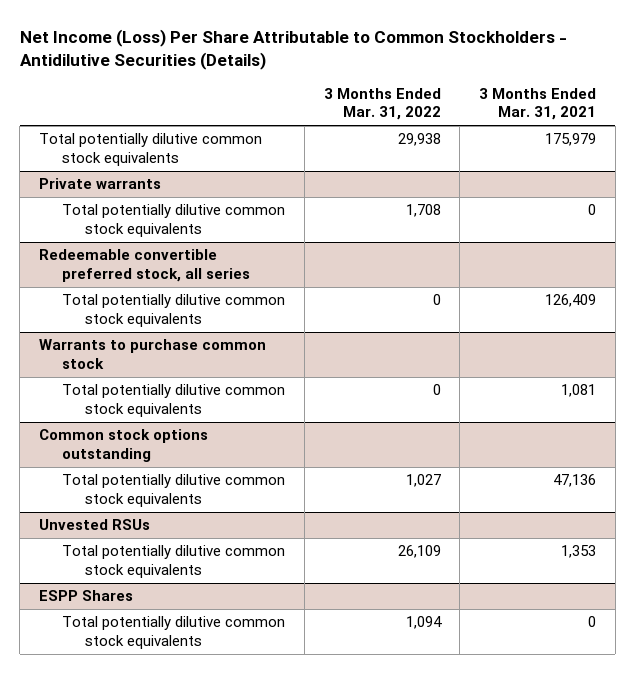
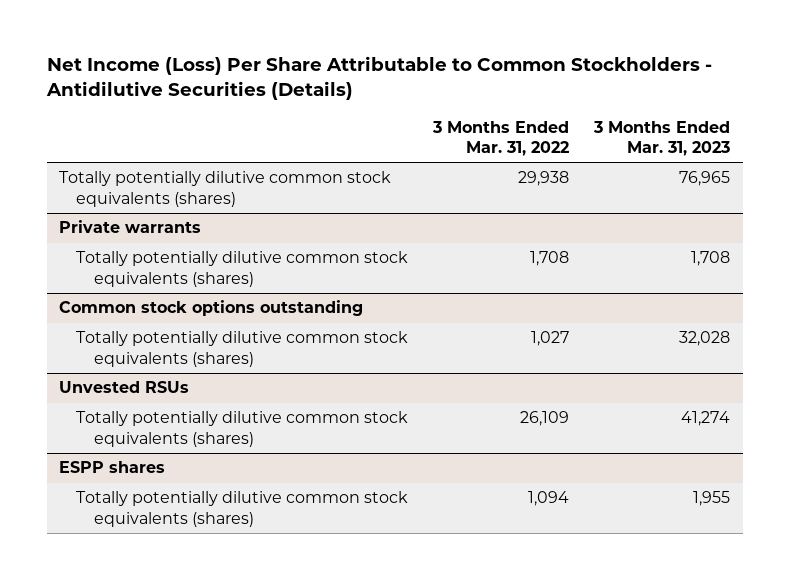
[479,87,597,121] 3 Months Ended Mar. 31, 2021 -> none
none -> [593,120,731,157] 3 Months Ended Mar. 31, 2023
[38,133,262,167] Total potentially dilutive common stock equivalents -> [59,171,392,207] Totally potentially dilutive common stock equivalents (shares)
[38,249,251,283] Redeemable convertible preferred stock, all series -> none
[62,294,286,328] Total potentially dilutive common stock equivalents -> none
[38,339,266,370] Warrants to purchase common stock -> none
[62,384,286,418] Total potentially dilutive common stock equivalents -> none
[62,204,286,238] Total potentially dilutive common stock equivalents -> [76,251,409,287] Totally potentially dilutive common stock equivalents (shares)
[62,474,286,508] Total potentially dilutive common stock equivalents -> [76,331,409,367] Totally potentially dilutive common stock equivalents (shares)
[62,545,286,579] Total potentially dilutive common stock equivalents -> [76,411,409,447] Totally potentially dilutive common stock equivalents (shares)
[38,590,133,602] ESPP Shares -> [59,461,166,474] ESPP shares
[62,616,286,650] Total potentially dilutive common stock equivalents -> [76,491,409,527] Totally potentially dilutive common stock equivalents (shares)

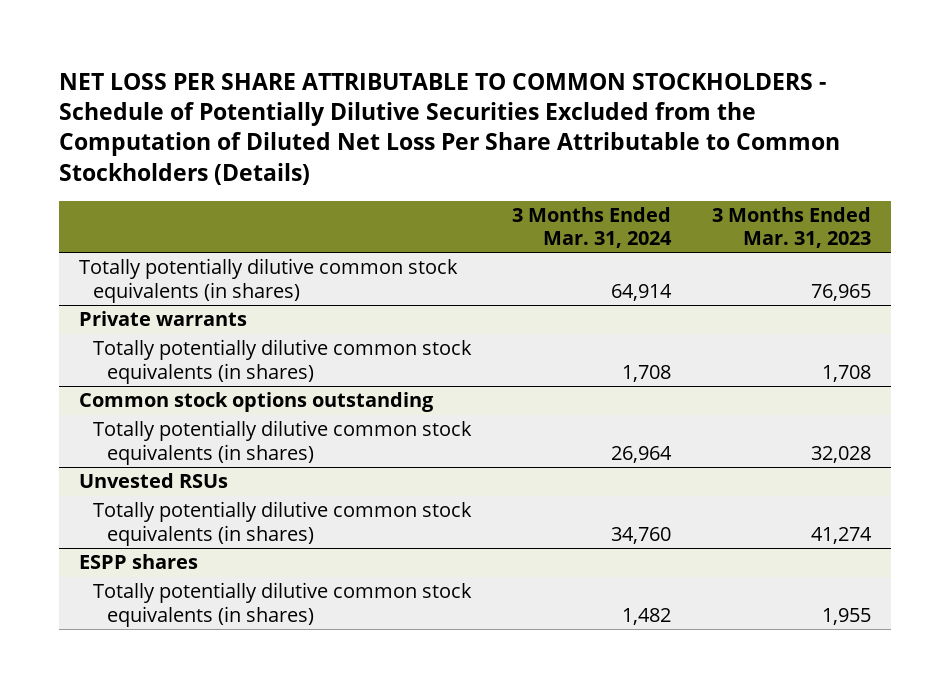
[45,56,712,101] Net Income (Loss) Per Share Attributable to Common Stockholders - Antidilutive Securities (Details) -> [59,72,841,185] NET LOSS PER SHARE ATTRIBUTABLE TO COMMON STOCKHOLDERS - Schedule of Potentially Dilutive Securities Excluded from the Computation of Diluted Net Loss Per Share Attributable to Common Stockholders (Details)
[432,120,570,157] 3 Months Ended Mar. 31, 2022 -> none
none -> [512,206,673,249] 3 Months Ended Mar. 31, 2024
[59,171,392,207] Totally potentially dilutive common stock equivalents (shares) -> [79,258,459,303] Totally potentially dilutive common stock equivalents (in shares)
[76,251,409,287] Totally potentially dilutive common stock equivalents (shares) -> [93,339,473,384] Totally potentially dilutive common stock equivalents (in shares)
[76,331,409,367] Totally potentially dilutive common stock equivalents (shares) -> [93,420,473,465] Totally potentially dilutive common stock equivalents (in shares)
[76,411,409,447] Totally potentially dilutive common stock equivalents (shares) -> [93,501,473,546] Totally potentially dilutive common stock equivalents (in shares)
[76,491,409,527] Totally potentially dilutive common stock equivalents (shares) -> [93,582,473,627] Totally potentially dilutive common stock equivalents (in shares)

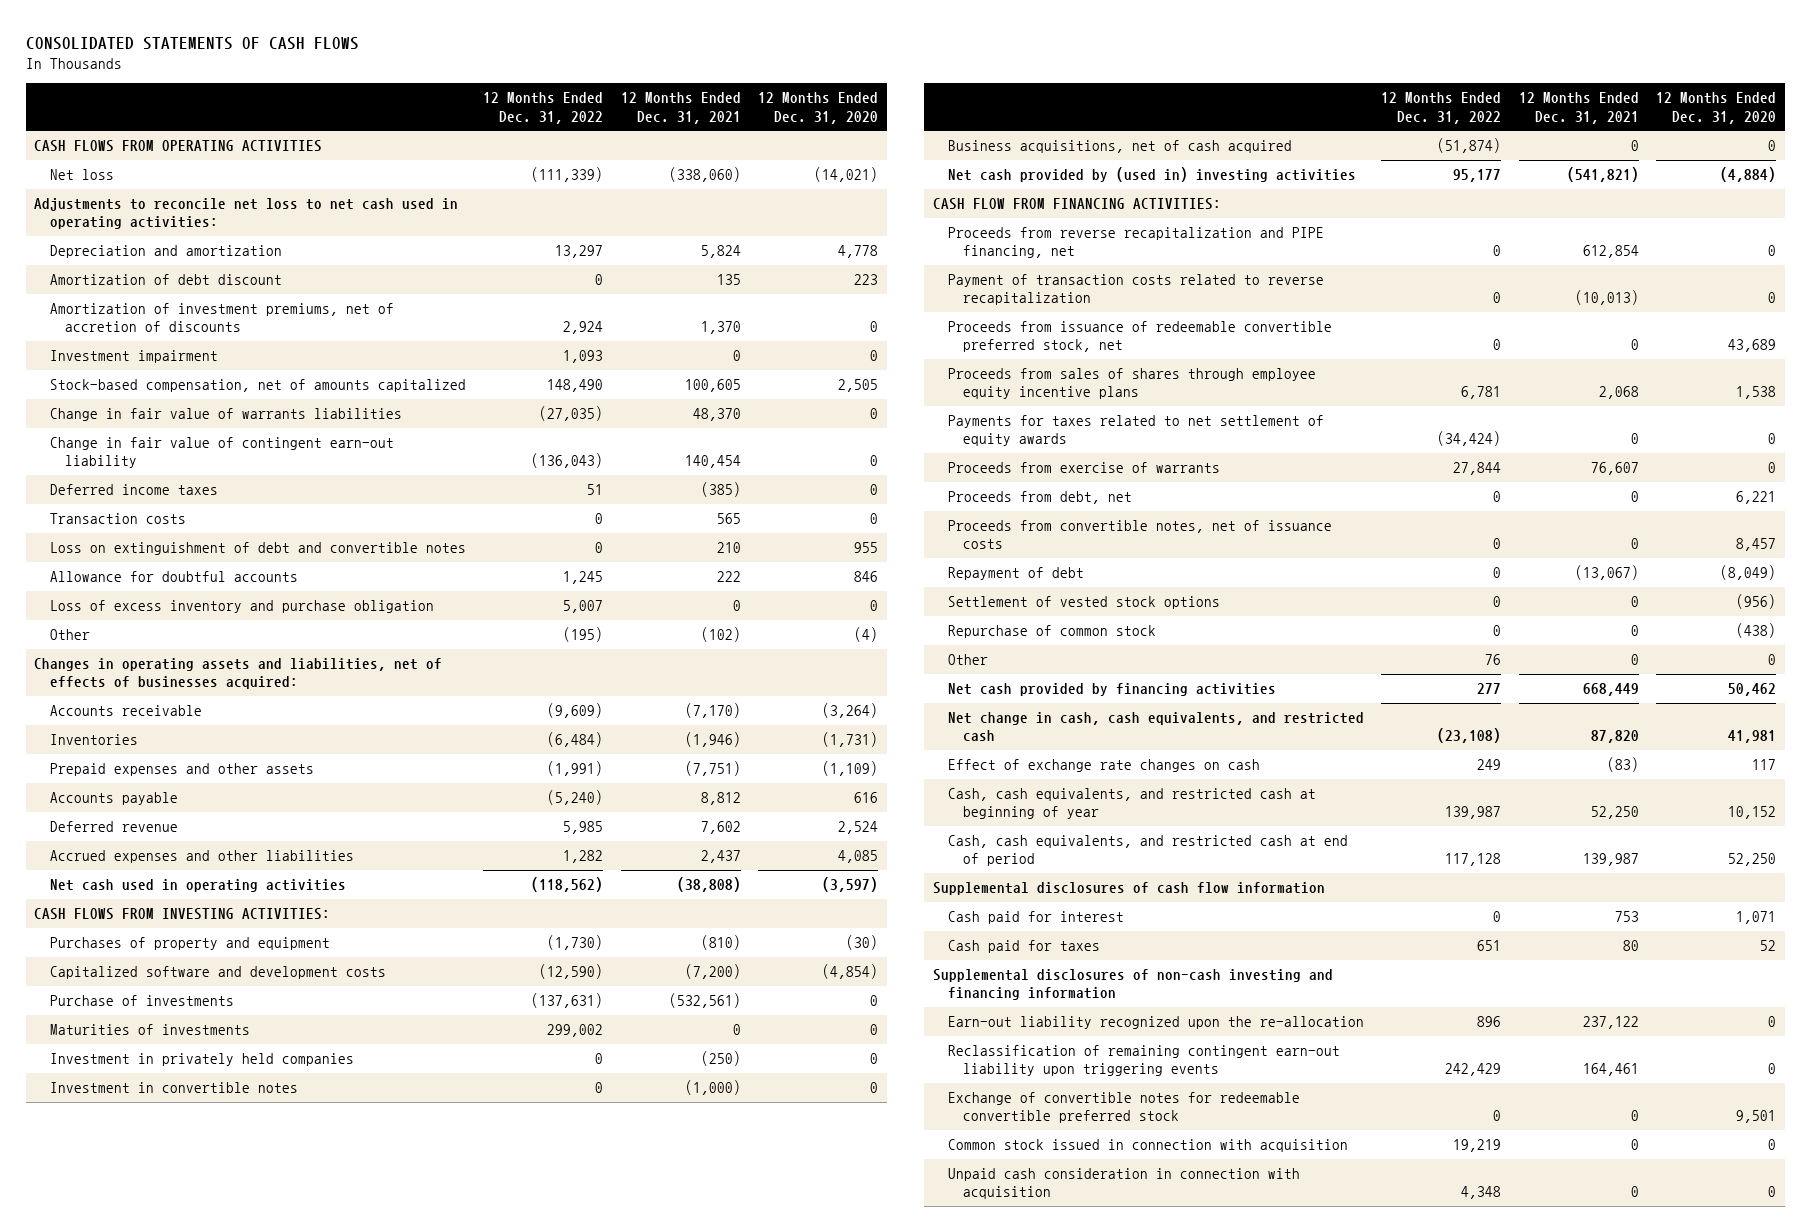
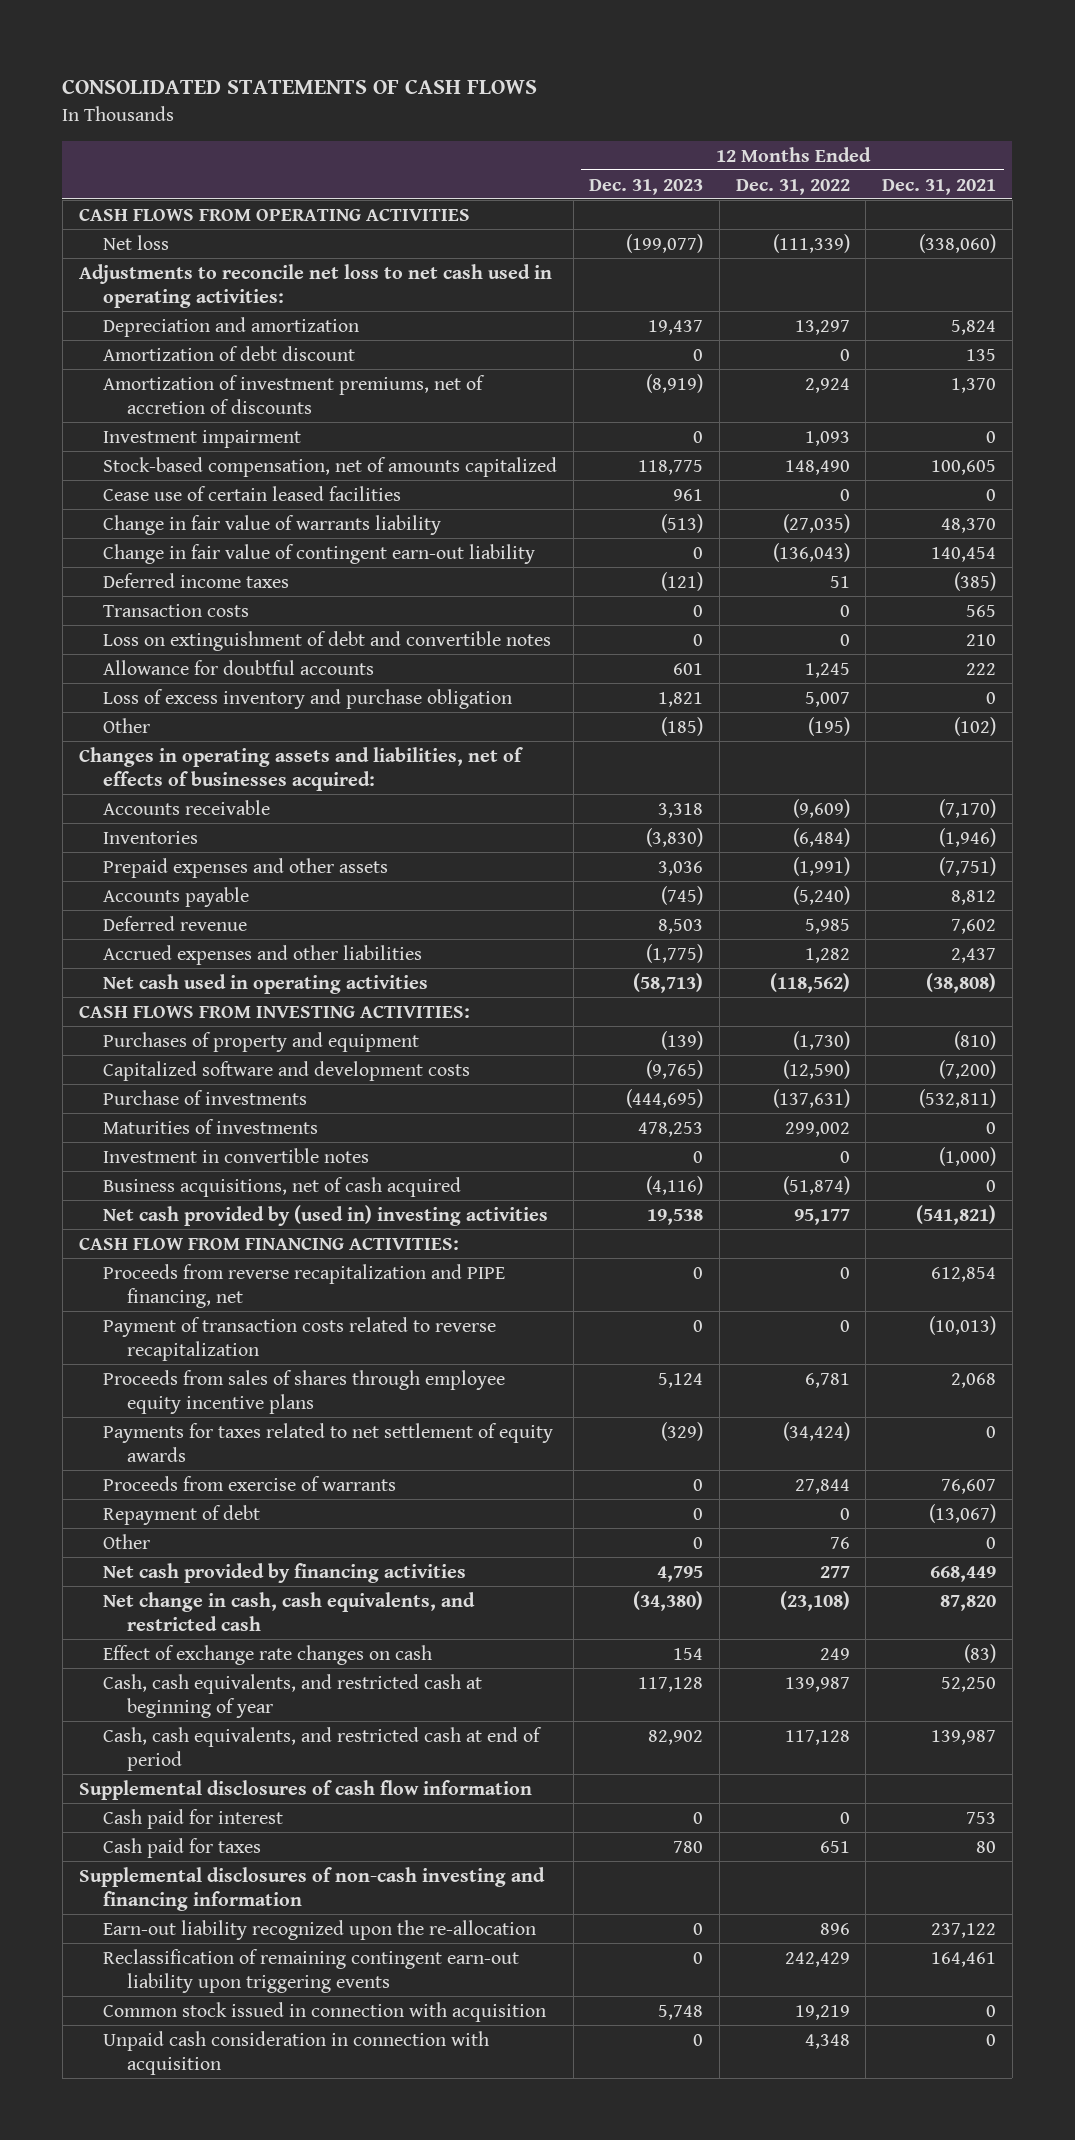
[758,92,879,124] 12 Months Ended Dec. 31, 2020 -> none
none -> [589,178,704,195] Dec. 31, 2023
none -> [102,485,401,501] Cease use of certain leased facilities
[49,407,402,421] Change in fair value of warrants liabilities -> [102,514,441,535] Change in fair value of warrants liability
[668,992,741,1008] (532,561) -> [919,1088,997,1108] (532,811)
[49,1052,354,1066] Investment in privately held companies -> none
[947,320,1332,353] Proceeds from issuance of redeemable convertible preferred stock, net -> none
[947,490,1132,504] Proceeds from debt, net -> none
[947,519,1332,550] Proceeds from convertible notes, net of issuance costs -> none
[947,595,1220,609] Settlement of vested stock options -> none
[947,624,1156,638] Repurchase of common stock -> none
[947,1091,1300,1124] Exchange of convertible notes for redeemable convertible preferred stock -> none

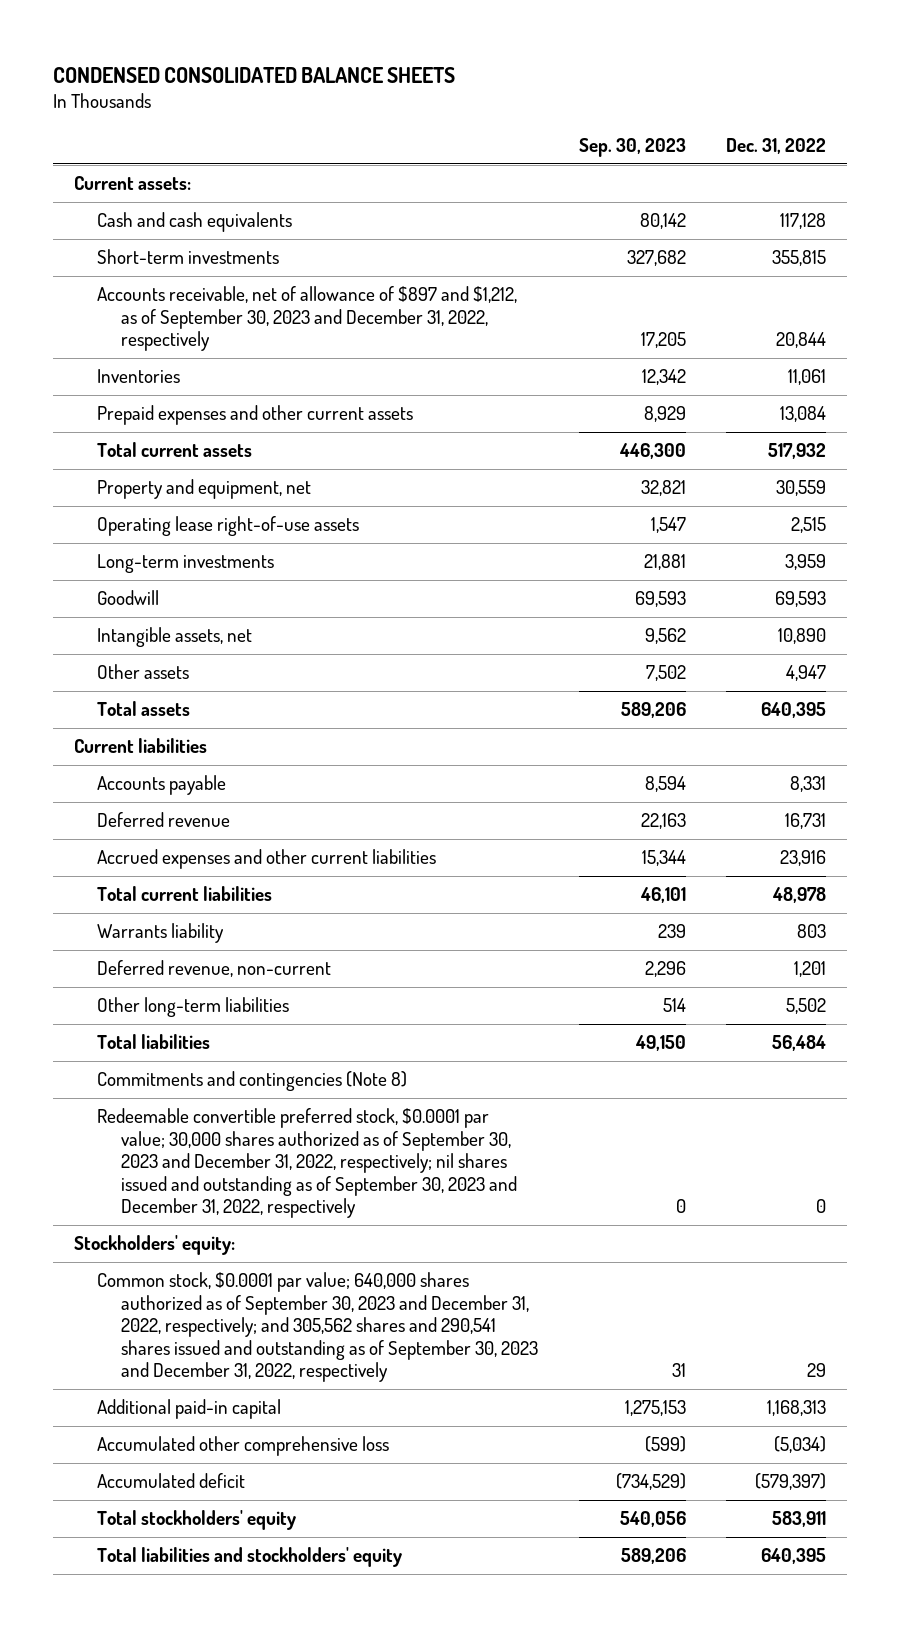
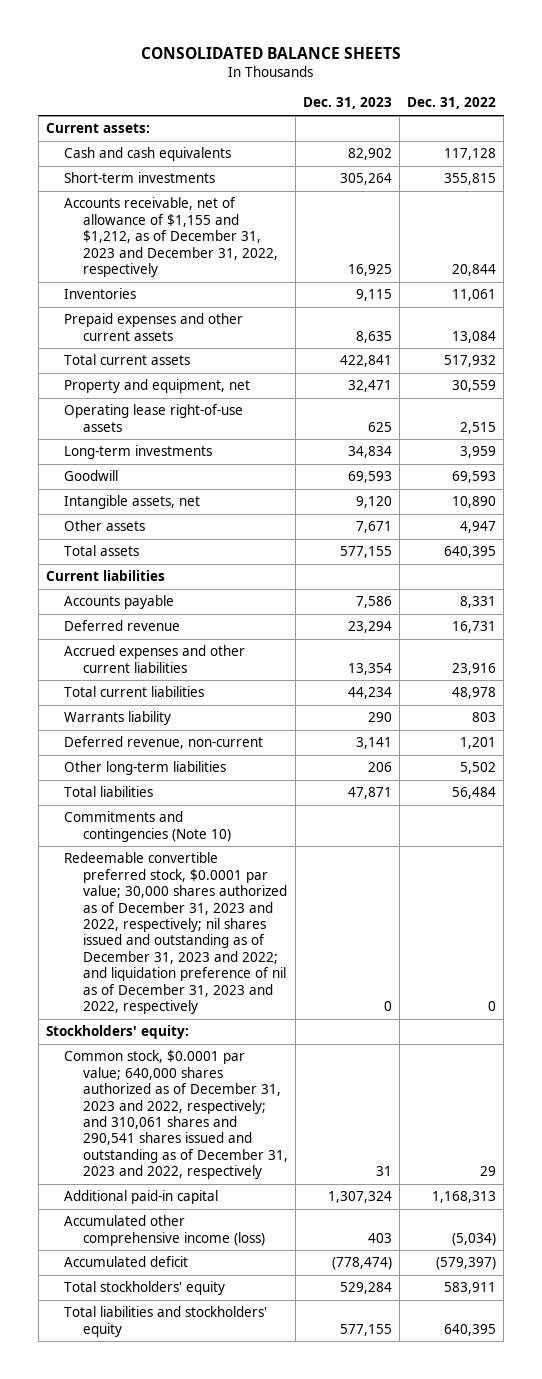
[53,66,456,83] CONDENSED CONSOLIDATED BALANCE SHEETS -> [141,46,402,59] CONSOLIDATED BALANCE SHEETS
[578,138,686,158] Sep. 30, 2023 -> none
none -> [303,97,393,110] Dec. 31, 2023
[97,286,518,352] Accounts receivable, net of allowance of $897 and $1,212, as of September 30, 2023 and December 31, 2022, respectively -> [64,197,279,277] Accounts receivable, net of allowance of $1,155 and $1,212, as of December 31, 2023 and December 31, 2022, respectively
[97,1071,408,1092] Commitments and contingencies (Note 8) -> [64,811,232,842] Commitments and contingencies (Note 10)
[97,1108,518,1219] Redeemable convertible preferred stock, $0.0001 par value; 30,000 shares authorized as of September 30, 2023 and December 31, 2022, respectively; nil shares issued and outstanding as of September 30, 2023 and December 31, 2022, respectively -> [64,852,288,1015] Redeemable convertible preferred stock, $0.0001 par value; 30,000 shares authorized as of December 31, 2023 and 2022, respectively; nil shares issued and outstanding as of December 31, 2023 and 2022; and liquidation preference of nil as of December 31, 2023 and 2022, respectively
[97,1272,539,1383] Common stock, $0.0001 par value; 640,000 shares authorized as of September 30, 2023 and December 31, 2022, respectively; and 305,562 shares and 290,541 shares issued and outstanding as of September 30, 2023 and December 31, 2022, respectively -> [64,1050,289,1180] Common stock, $0.0001 par value; 640,000 shares authorized as of December 31, 2023 and 2022, respectively; and 310,061 shares and 290,541 shares issued and outstanding as of December 31, 2023 and 2022, respectively
[97,1436,390,1457] Accumulated other comprehensive loss -> [64,1215,266,1246] Accumulated other comprehensive income (loss)

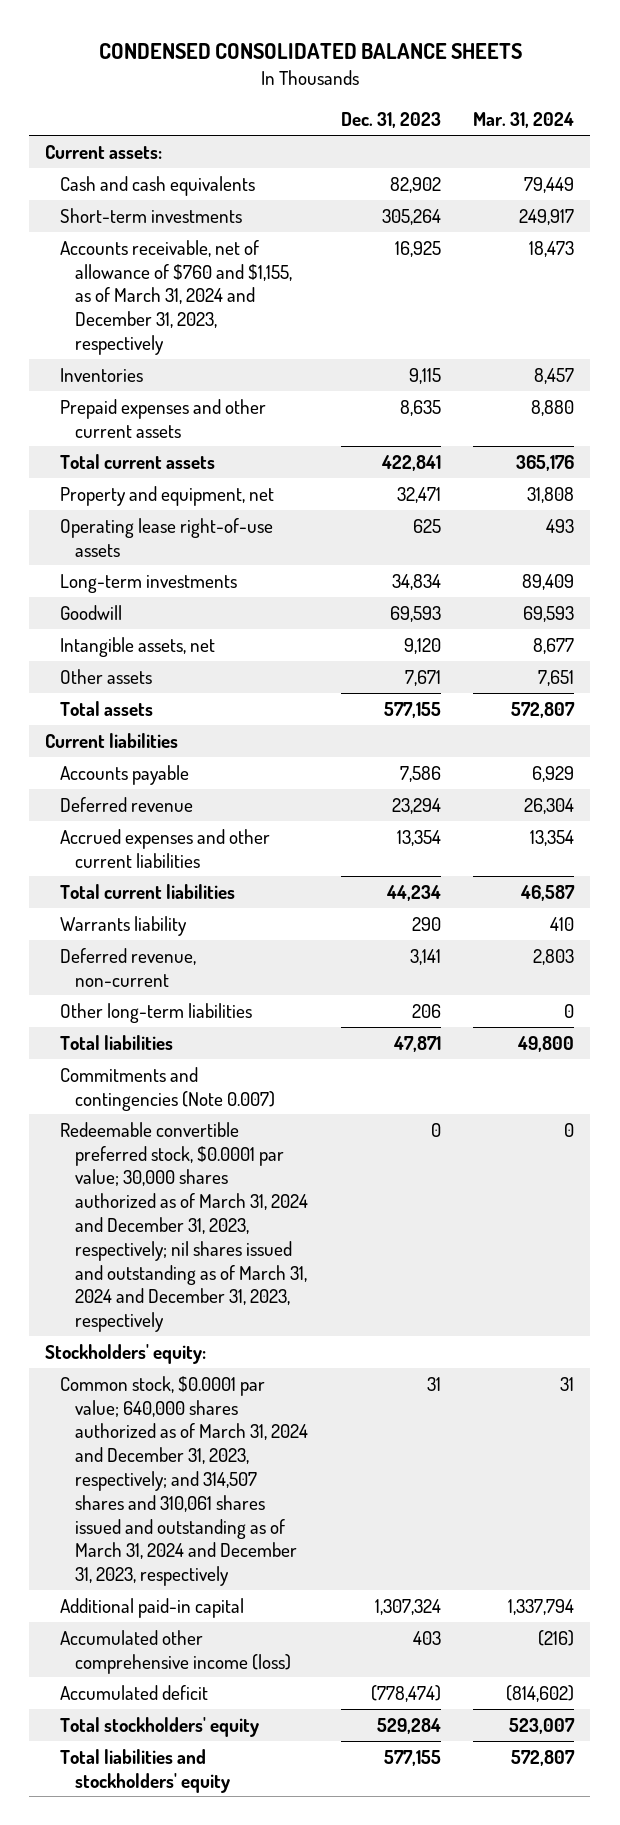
[141,46,402,59] CONSOLIDATED BALANCE SHEETS -> [98,42,522,59] CONDENSED CONSOLIDATED BALANCE SHEETS
[407,97,497,110] Dec. 31, 2022 -> none
none -> [473,112,575,129] Mar. 31, 2024
[64,197,279,277] Accounts receivable, net of allowance of $1,155 and $1,212, as of December 31, 2023 and December 31, 2022, respectively -> [60,239,293,355] Accounts receivable, net of allowance of $760 and $1,155, as of March 31, 2024 and December 31, 2023, respectively
[64,811,232,842] Commitments and contingencies (Note 10) -> [60,1066,276,1111] Commitments and contingencies (Note 0.007)
[64,852,288,1015] Redeemable convertible preferred stock, $0.0001 par value; 30,000 shares authorized as of December 31, 2023 and 2022, respectively; nil shares issued and outstanding as of December 31, 2023 and 2022; and liquidation preference of nil as of December 31, 2023 and 2022, respectively -> [60,1121,309,1333] Redeemable convertible preferred stock, $0.0001 par value; 30,000 shares authorized as of March 31, 2024 and December 31, 2023, respectively; nil shares issued and outstanding as of March 31, 2024 and December 31, 2023, respectively
[64,1050,289,1180] Common stock, $0.0001 par value; 640,000 shares authorized as of December 31, 2023 and 2022, respectively; and 310,061 shares and 290,541 shares issued and outstanding as of December 31, 2023 and 2022, respectively -> [60,1375,309,1587] Common stock, $0.0001 par value; 640,000 shares authorized as of March 31, 2024 and December 31, 2023, respectively; and 314,507 shares and 310,061 shares issued and outstanding as of March 31, 2024 and December 31, 2023, respectively

